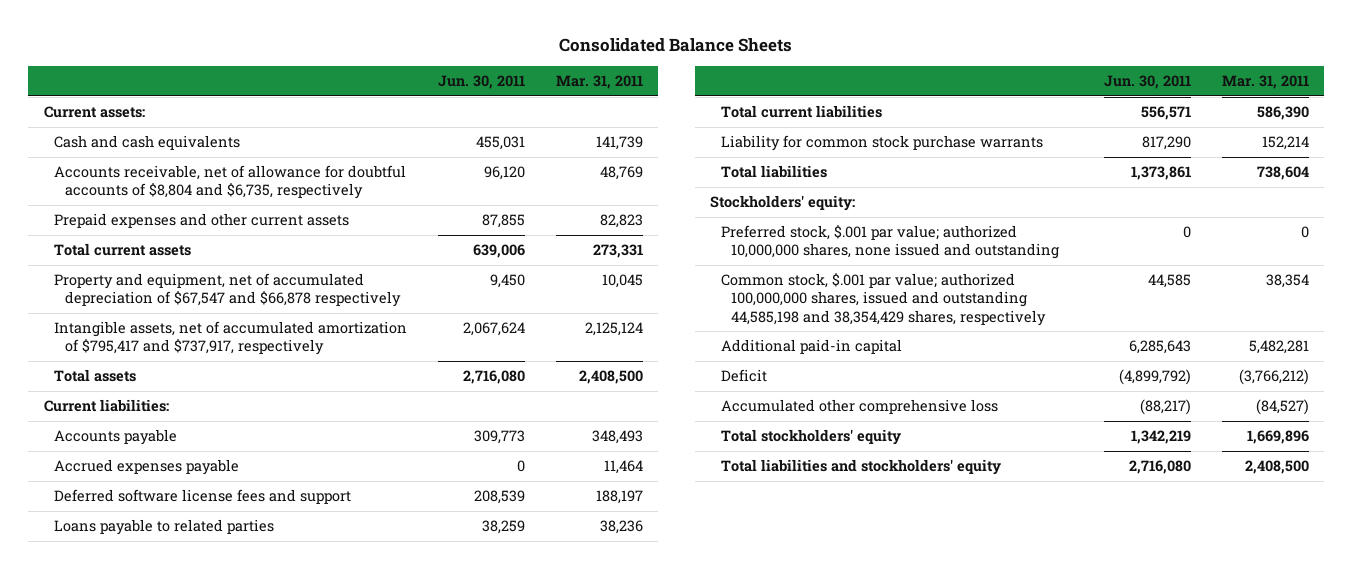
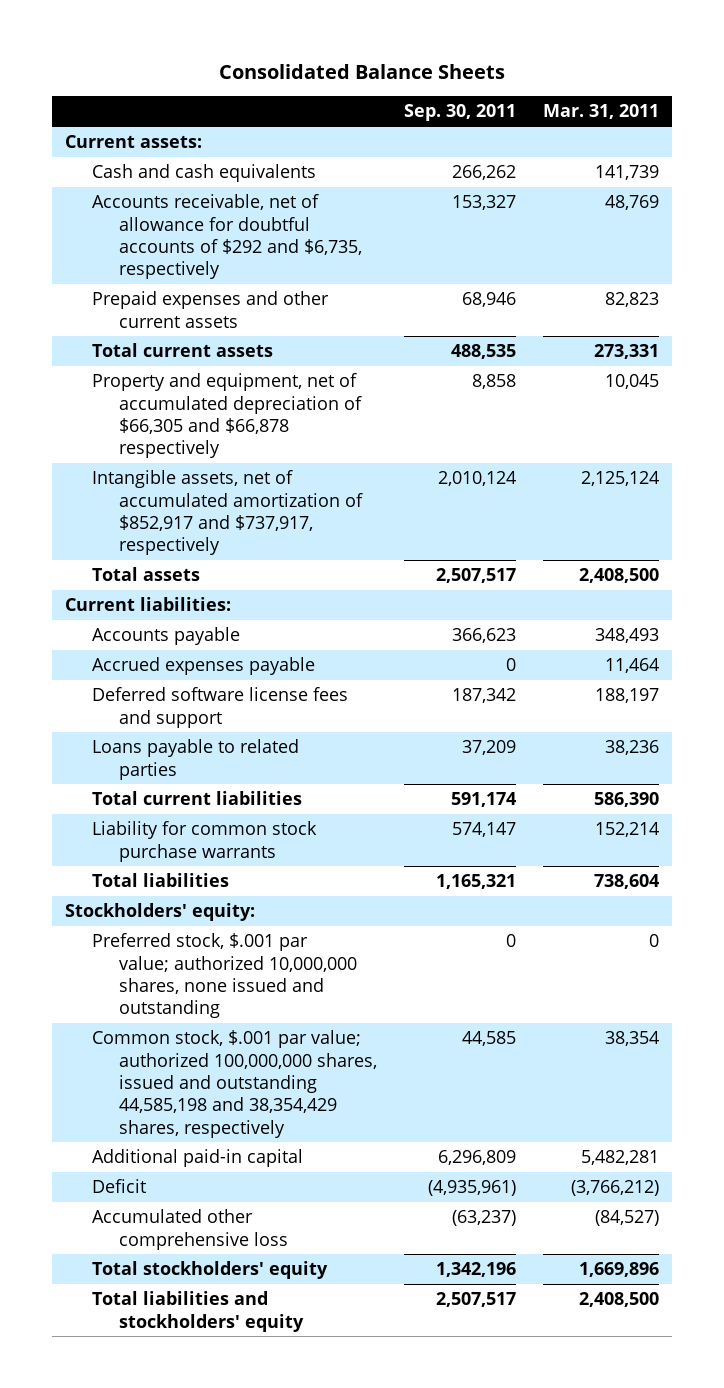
[438,75,526,90] Jun. 30, 2011 -> none
none -> [404,104,517,122] Sep. 30, 2011
[54,165,407,200] Accounts receivable, net of allowance for doubtful accounts of $8,804 and $6,735, respectively -> [92,194,363,280] Accounts receivable, net of allowance for doubtful accounts of $292 and $6,735, respectively
[54,273,401,308] Property and equipment, net of accumulated depreciation of $67,547 and $66,878 respectively -> [92,373,363,459] Property and equipment, net of accumulated depreciation of $66,305 and $66,878 respectively
[54,321,408,356] Intangible assets, net of accumulated amortization of $795,417 and $737,917, respectively -> [92,470,364,556] Intangible assets, net of accumulated amortization of $852,917 and $737,917, respectively

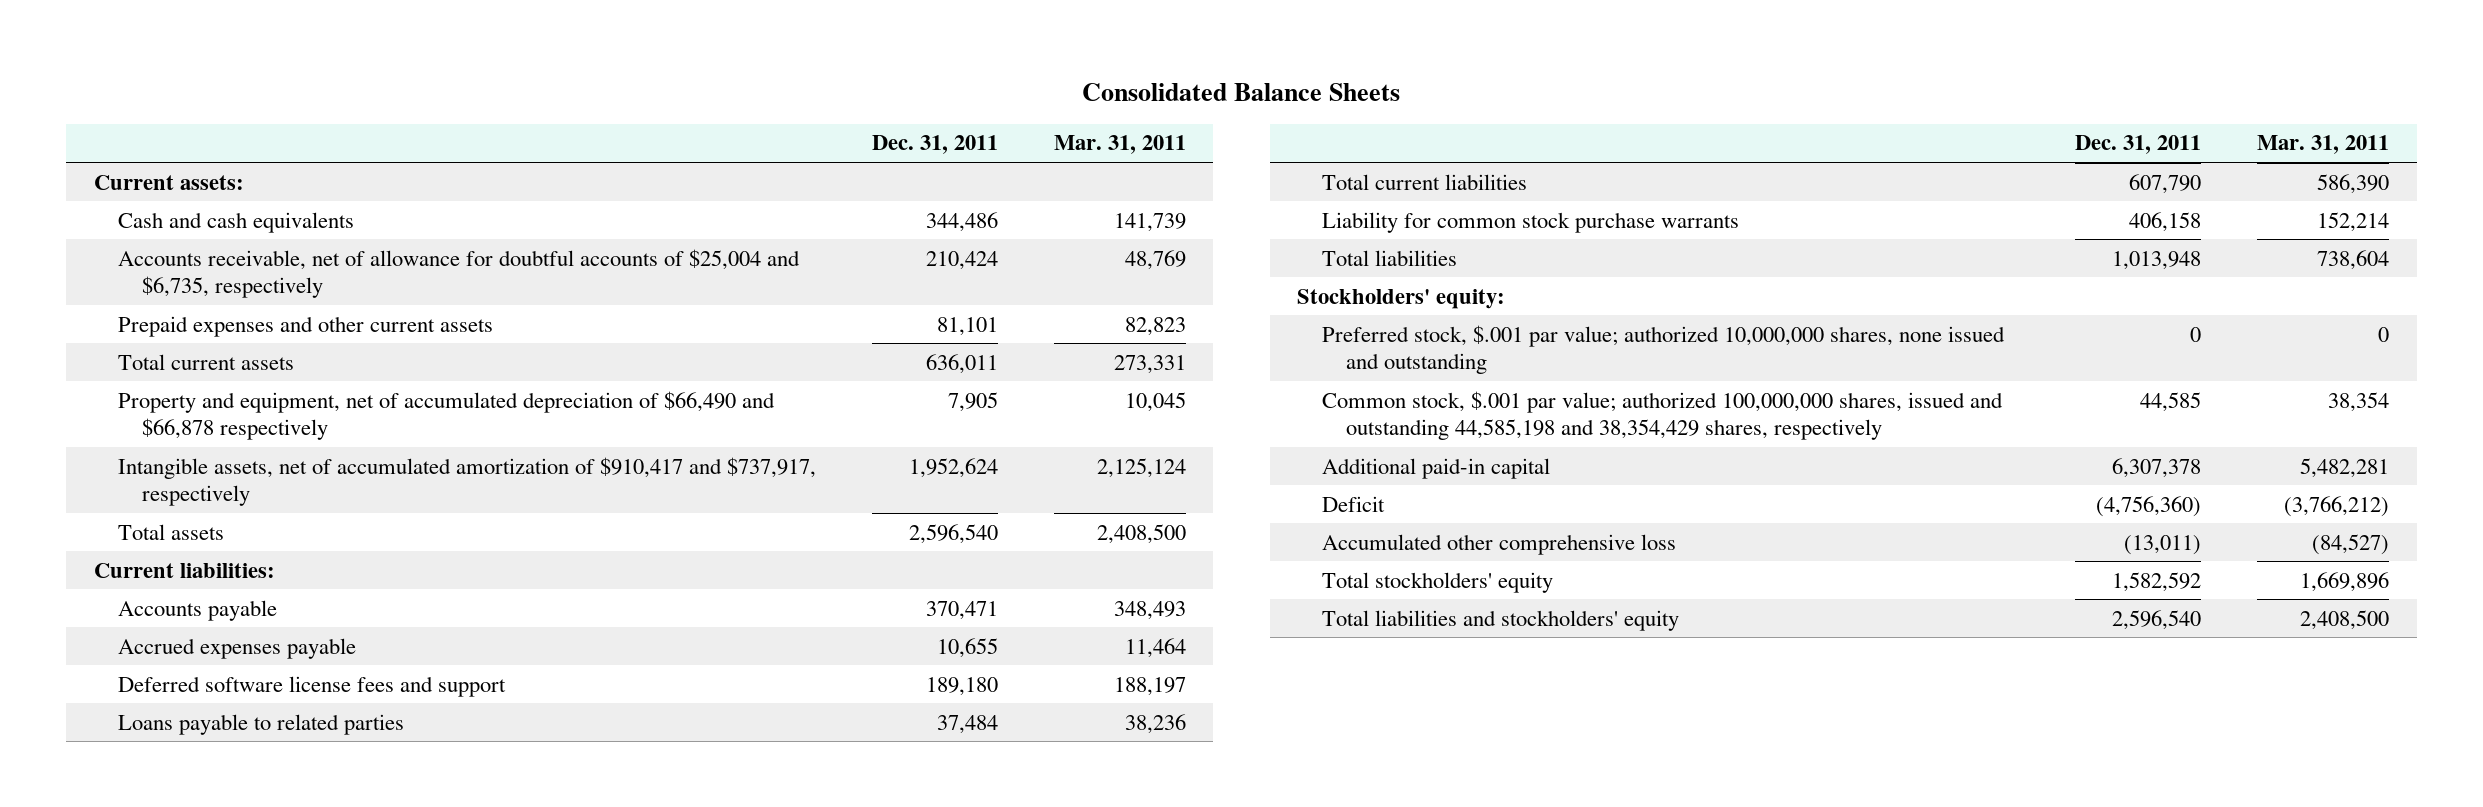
[404,104,517,122] Sep. 30, 2011 -> none
none -> [871,135,998,155] Dec. 31, 2011
[92,194,363,280] Accounts receivable, net of allowance for doubtful accounts of $292 and $6,735, respectively -> [118,248,801,299] Accounts receivable, net of allowance for doubtful accounts of $25,004 and $6,735, respectively
[92,373,363,459] Property and equipment, net of accumulated depreciation of $66,305 and $66,878 respectively -> [118,390,776,441] Property and equipment, net of accumulated depreciation of $66,490 and $66,878 respectively
[92,470,364,556] Intangible assets, net of accumulated amortization of $852,917 and $737,917, respectively -> [118,456,817,507] Intangible assets, net of accumulated amortization of $910,417 and $737,917, respectively

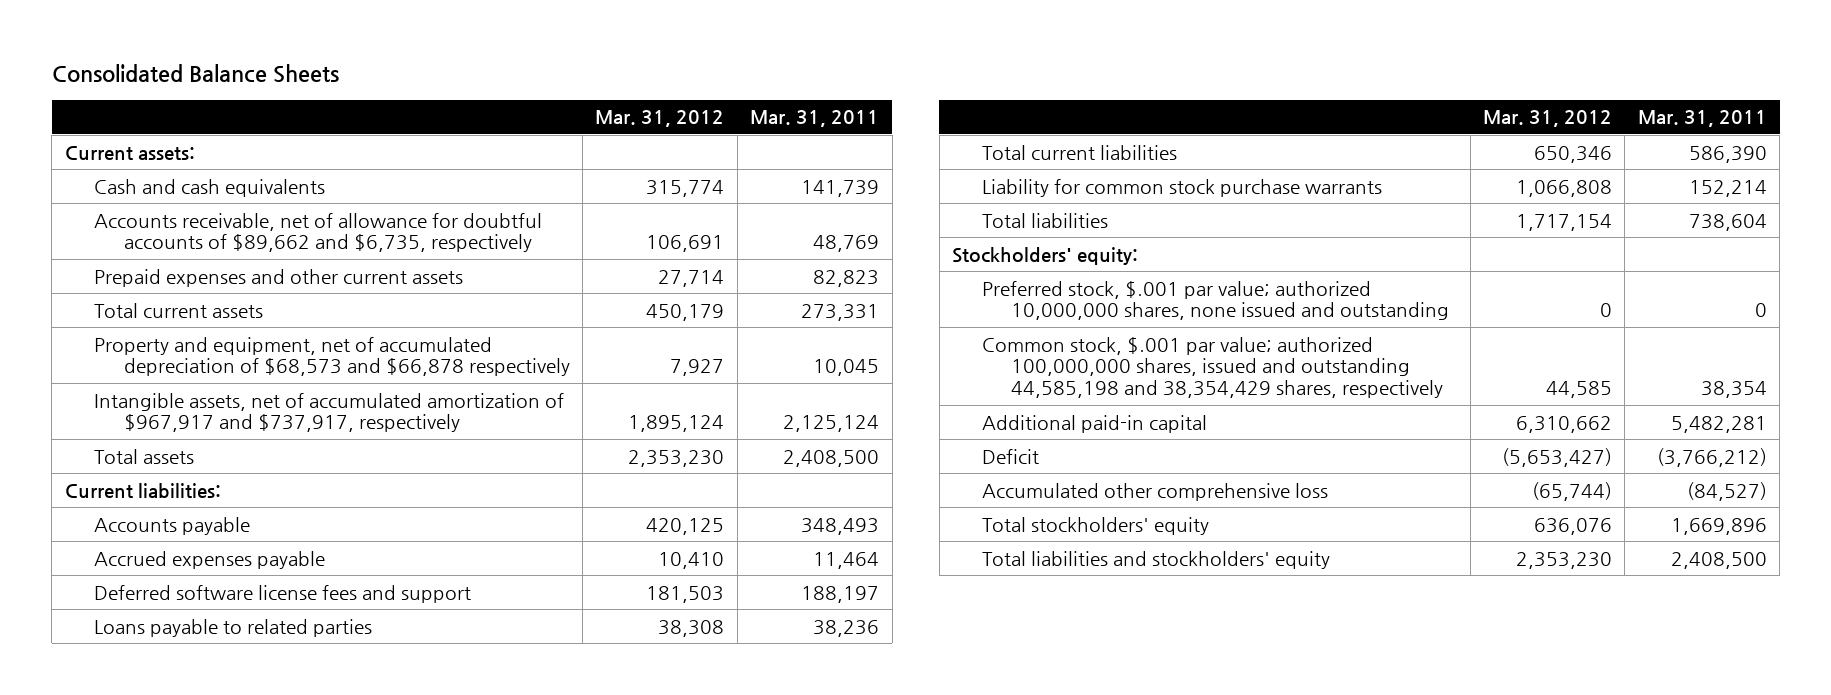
[871,135,998,155] Dec. 31, 2011 -> none
none -> [595,110,725,128] Mar. 31, 2012
[118,248,801,299] Accounts receivable, net of allowance for doubtful accounts of $25,004 and $6,735, respectively -> [94,212,543,253] Accounts receivable, net of allowance for doubtful accounts of $89,662 and $6,735, respectively
[118,390,776,441] Property and equipment, net of accumulated depreciation of $66,490 and $66,878 respectively -> [94,336,570,377] Property and equipment, net of accumulated depreciation of $68,573 and $66,878 respectively
[118,456,817,507] Intangible assets, net of accumulated amortization of $910,417 and $737,917, respectively -> [94,392,565,433] Intangible assets, net of accumulated amortization of $967,917 and $737,917, respectively

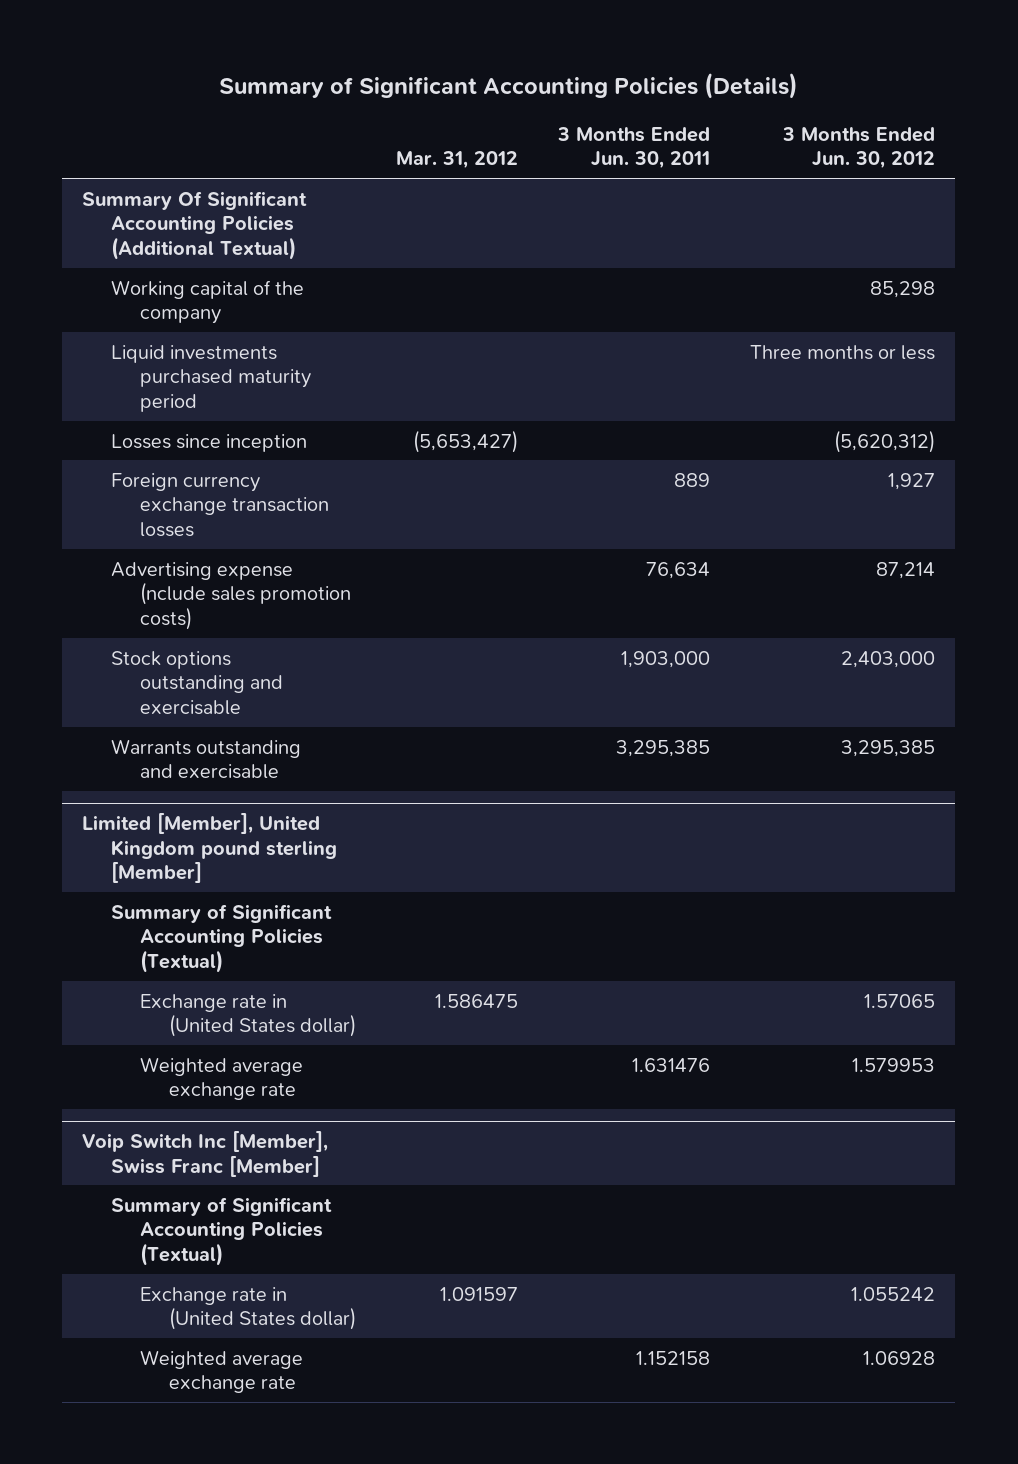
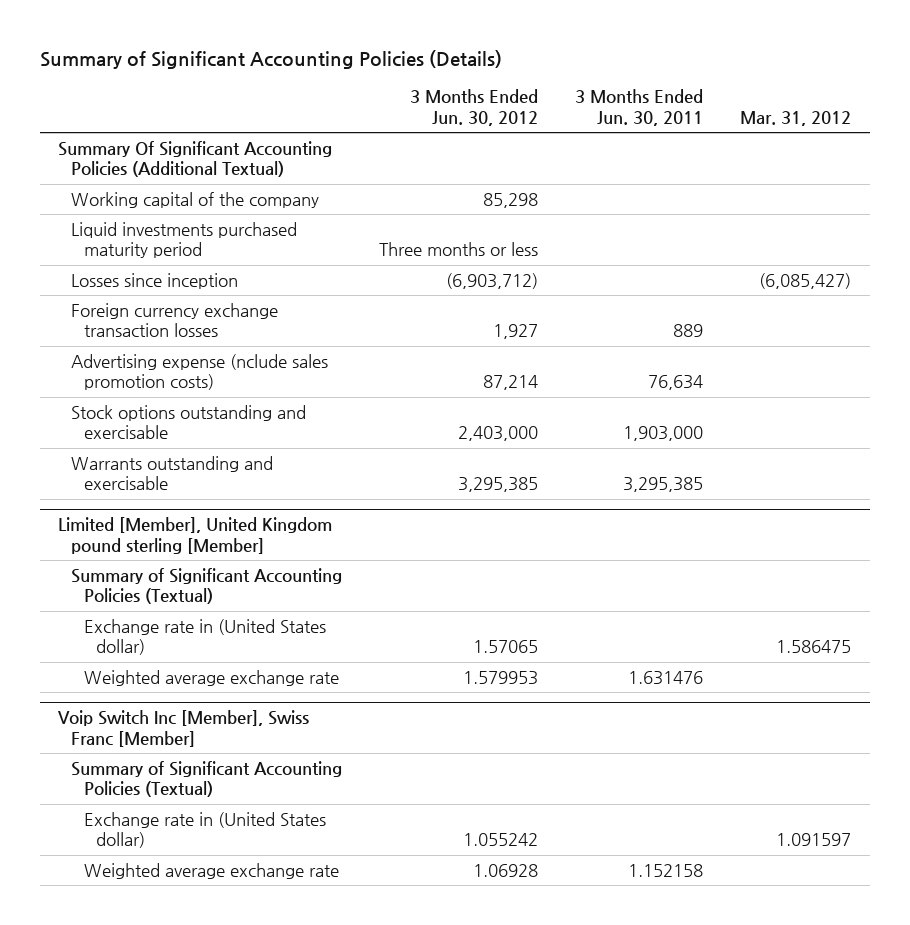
[413,429,519,453] (5,653,427) -> [759,272,852,289] (6,085,427)
[834,429,936,453] (5,620,312) -> [446,272,539,289] (6,903,712)

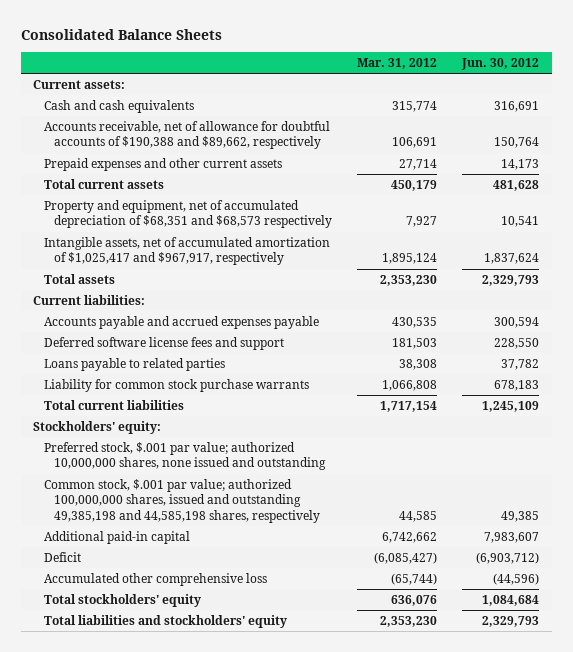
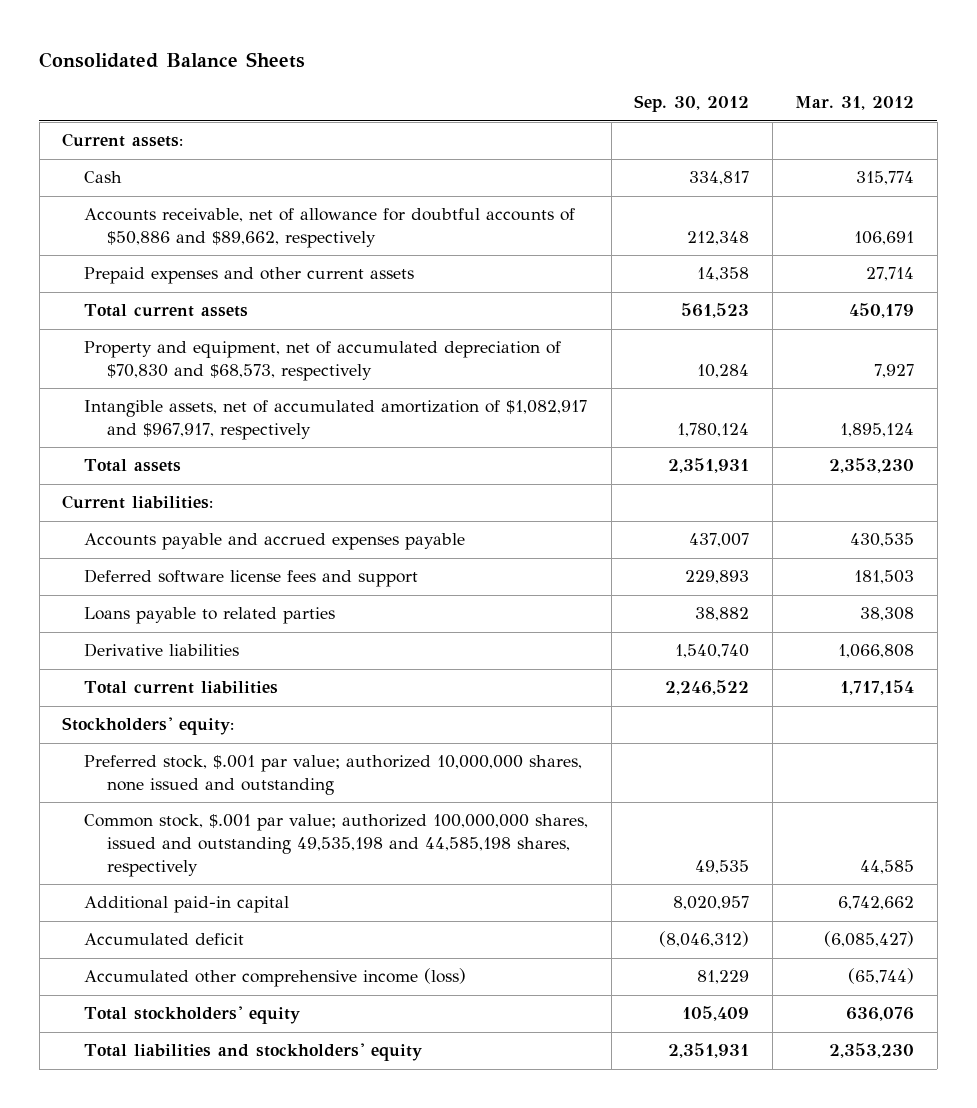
[461,58,540,71] Jun. 30, 2012 -> none
none -> [634,95,750,113] Sep. 30, 2012
[43,100,194,114] Cash and cash equivalents -> [84,171,123,184] Cash
[43,121,330,150] Accounts receivable, net of allowance for doubtful accounts of $190,388 and $89,662, respectively -> [84,208,576,249] Accounts receivable, net of allowance for doubtful accounts of $50,886 and $89,662, respectively
[43,200,333,229] Property and equipment, net of accumulated depreciation of $68,351 and $68,573 respectively -> [84,341,562,382] Property and equipment, net of accumulated depreciation of $70,830 and $68,573, respectively
[43,237,330,266] Intangible assets, net of accumulated amortization of $1,025,417 and $967,917, respectively -> [84,400,588,441] Intangible assets, net of accumulated amortization of $1,082,917 and $967,917, respectively
[43,379,309,393] Liability for common stock purchase warrants -> [84,643,240,658] Derivative liabilities
[43,479,321,523] Common stock, $.001 par value; authorized 100,000,000 shares, issued and outstanding 49,385,198 and 44,585,198 shares, respectively -> [84,814,589,877] Common stock, $.001 par value; authorized 100,000,000 shares, issued and outstanding 49,535,198 and 44,585,198 shares, respectively
[43,552,81,563] Deficit -> [84,933,245,946] Accumulated deficit
[43,573,267,587] Accumulated other comprehensive loss -> [84,968,467,988] Accumulated other comprehensive income (loss)

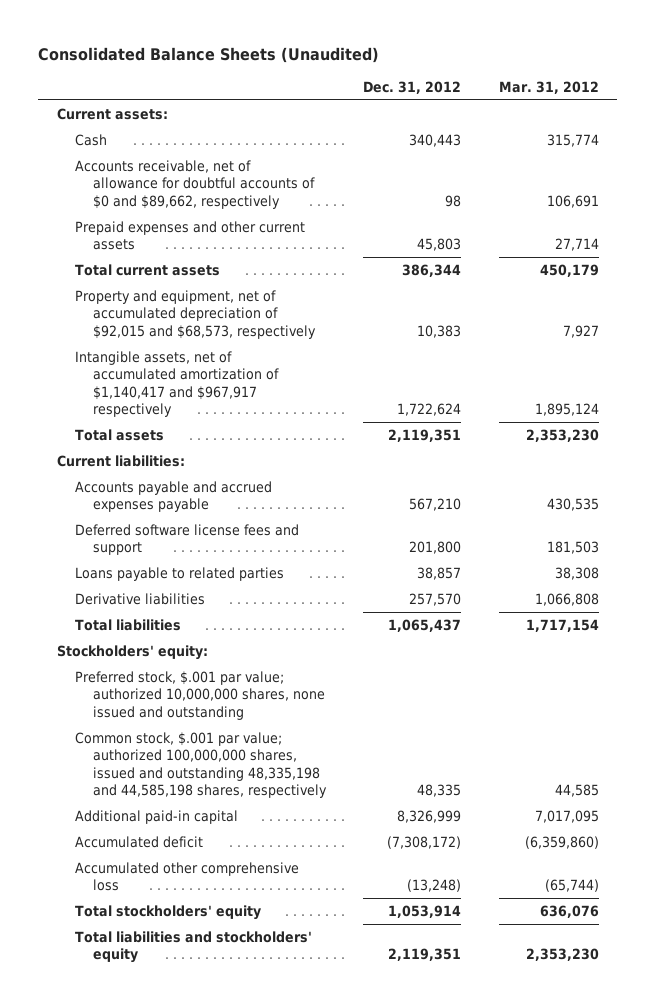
[39,51,306,68] Consolidated Balance Sheets -> [38,46,380,63] Consolidated Balance Sheets (Unaudited)
[634,95,750,113] Sep. 30, 2012 -> none
none -> [363,81,462,95] Dec. 31, 2012
[84,208,576,249] Accounts receivable, net of allowance for doubtful accounts of $50,886 and $89,662, respectively -> [75,160,316,209] Accounts receivable, net of allowance for doubtful accounts of $0 and $89,662, respectively
[84,341,562,382] Property and equipment, net of accumulated depreciation of $70,830 and $68,573, respectively -> [75,290,317,339] Property and equipment, net of accumulated depreciation of $92,015 and $68,573, respectively
[84,400,588,441] Intangible assets, net of accumulated amortization of $1,082,917 and $967,917, respectively -> [75,351,280,417] Intangible assets, net of accumulated amortization of $1,140,417 and $967,917 respectively
[84,681,279,695] Total current liabilities -> [75,619,182,632] Total liabilities
[84,814,589,877] Common stock, $.001 par value; authorized 100,000,000 shares, issued and outstanding 49,535,198 and 44,585,198 shares, respectively -> [75,732,328,798] Common stock, $.001 par value; authorized 100,000,000 shares, issued and outstanding 48,335,198 and 44,585,198 shares, respectively
[838,896,915,911] 6,742,662 -> [534,810,599,824] 7,017,095
[824,931,915,948] (6,085,427) -> [524,836,599,850] (6,359,860)
[84,968,467,988] Accumulated other comprehensive income (loss) -> [75,862,300,892] Accumulated other comprehensive loss

